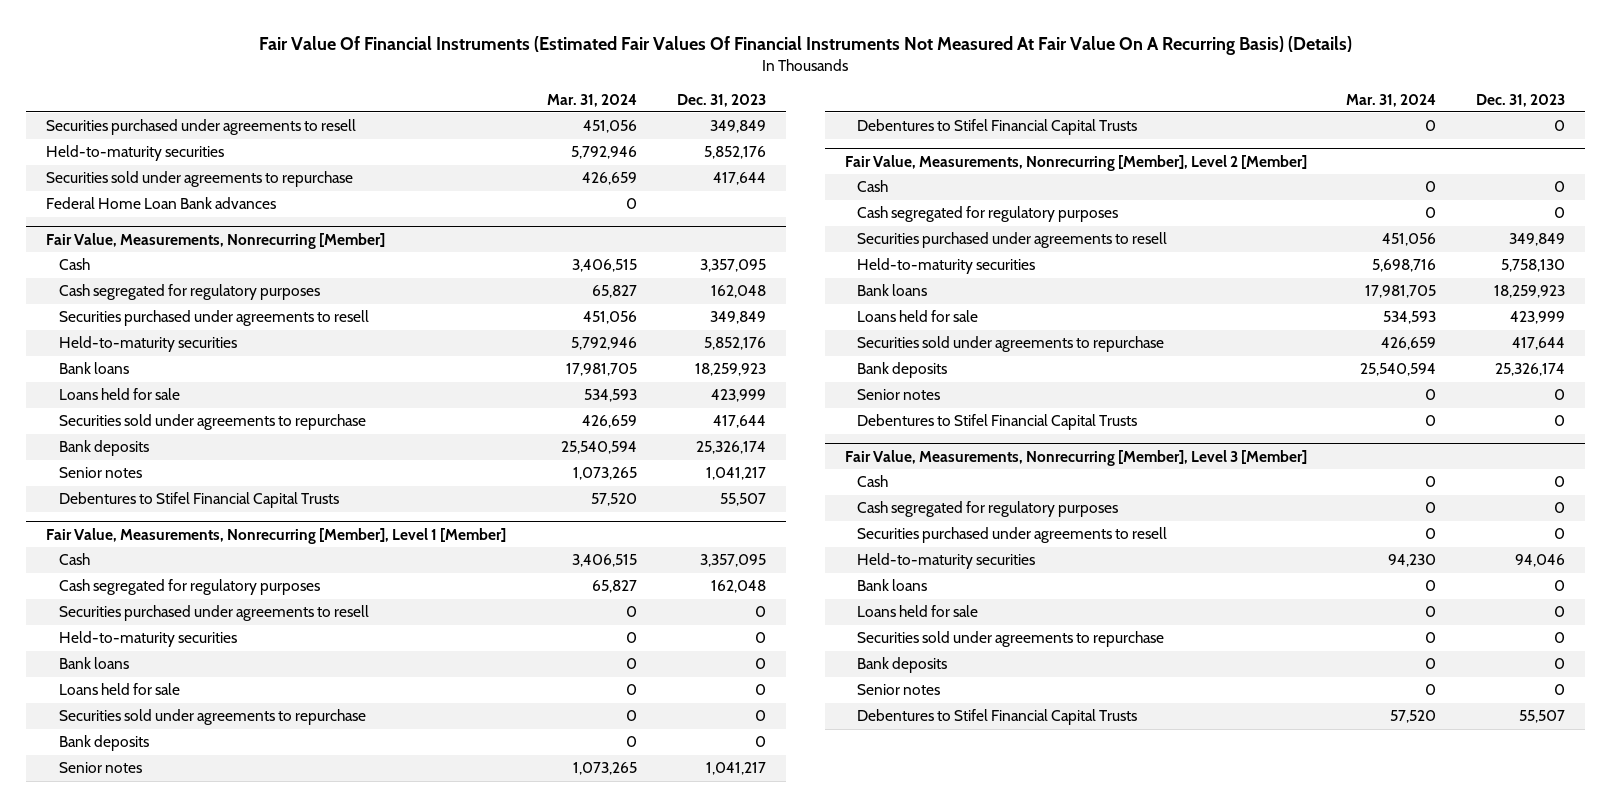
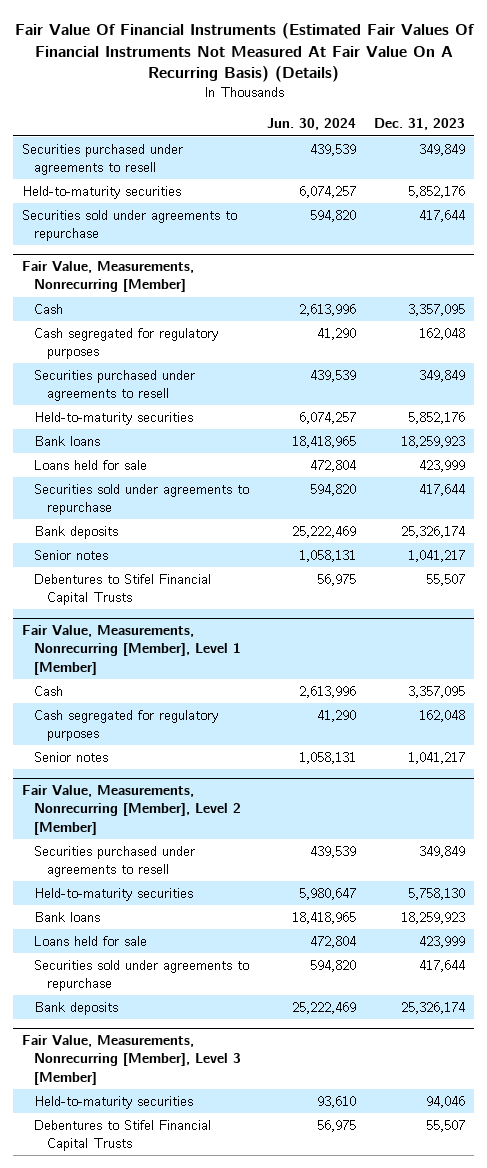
[547,93,638,107] Mar. 31, 2024 -> none
none -> [267,118,357,131] Jun. 30, 2024
[45,197,276,210] Federal Home Loan Bank advances -> none
[58,605,369,622] Securities purchased under agreements to resell -> none
[58,631,237,648] Held-to-maturity securities -> none
[58,657,129,670] Bank loans -> none
[58,683,180,696] Loans held for sale -> none
[58,709,366,726] Securities sold under agreements to repurchase -> none
[58,735,149,752] Bank deposits -> none
[857,119,1138,136] Debentures to Stifel Financial Capital Trusts -> none
[857,180,889,193] Cash -> none
[857,206,1119,223] Cash segregated for regulatory purposes -> none
[857,389,941,401] Senior notes -> none
[857,414,1138,431] Debentures to Stifel Financial Capital Trusts -> none
[857,475,889,488] Cash -> none
[857,501,1119,518] Cash segregated for regulatory purposes -> none
[857,527,1168,544] Securities purchased under agreements to resell -> none
[857,579,928,592] Bank loans -> none
[857,605,979,618] Loans held for sale -> none
[857,631,1165,648] Securities sold under agreements to repurchase -> none
[857,657,948,674] Bank deposits -> none
[857,684,941,696] Senior notes -> none

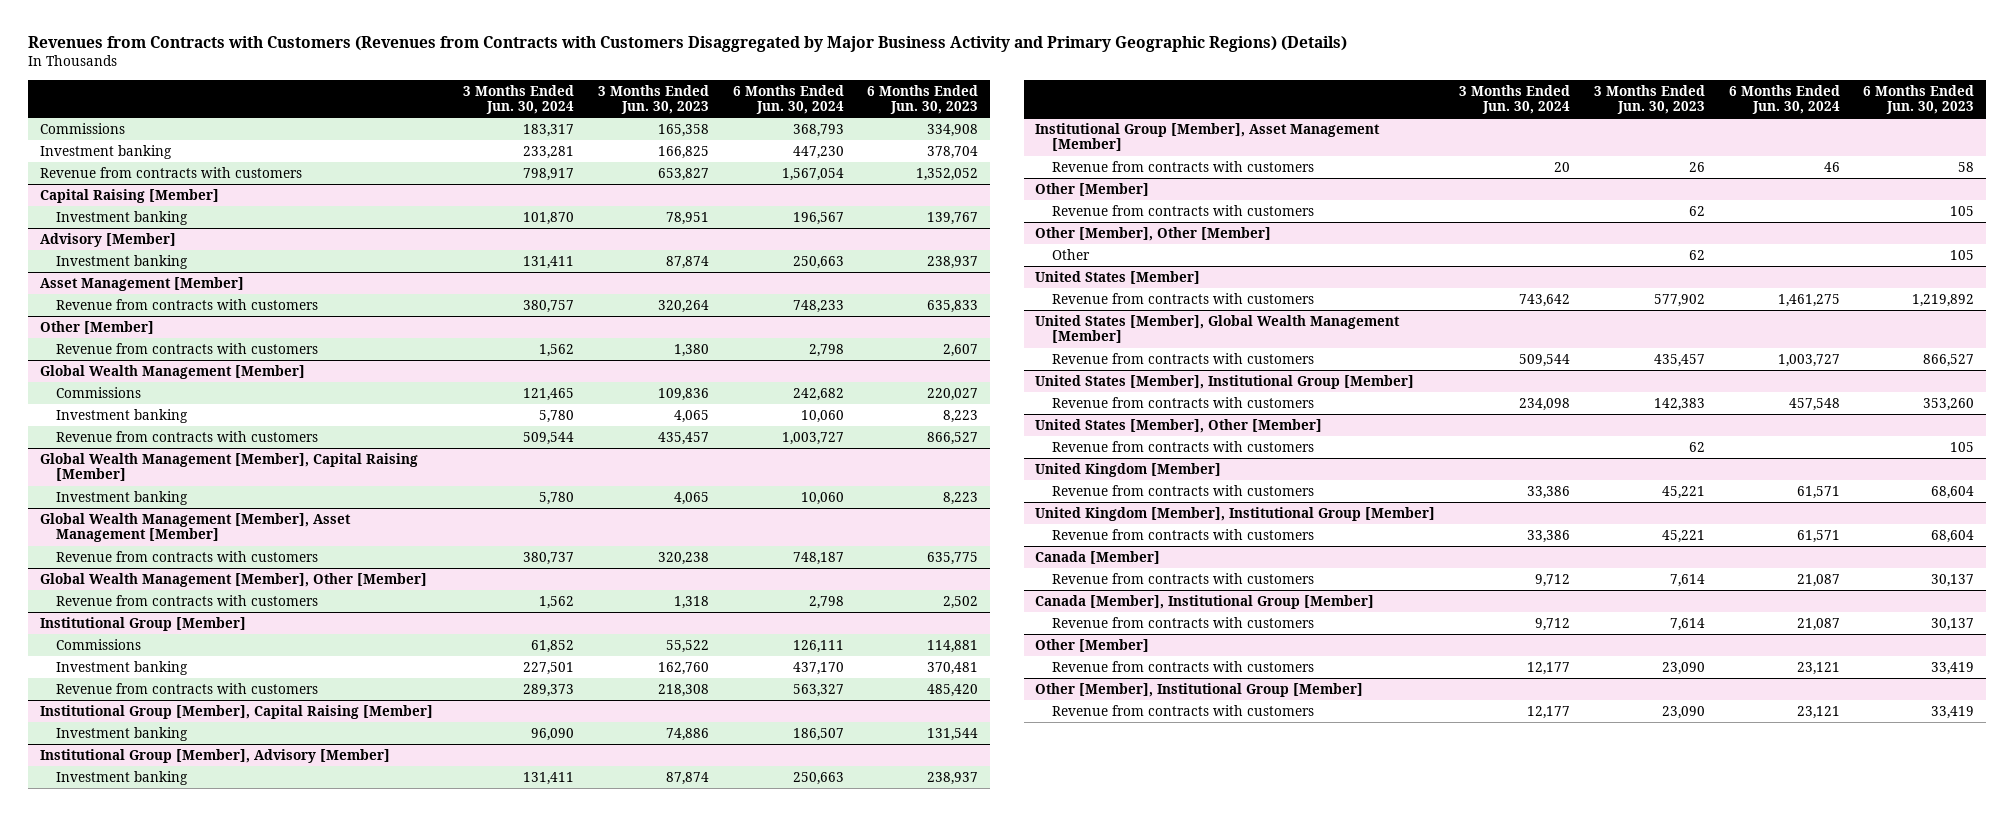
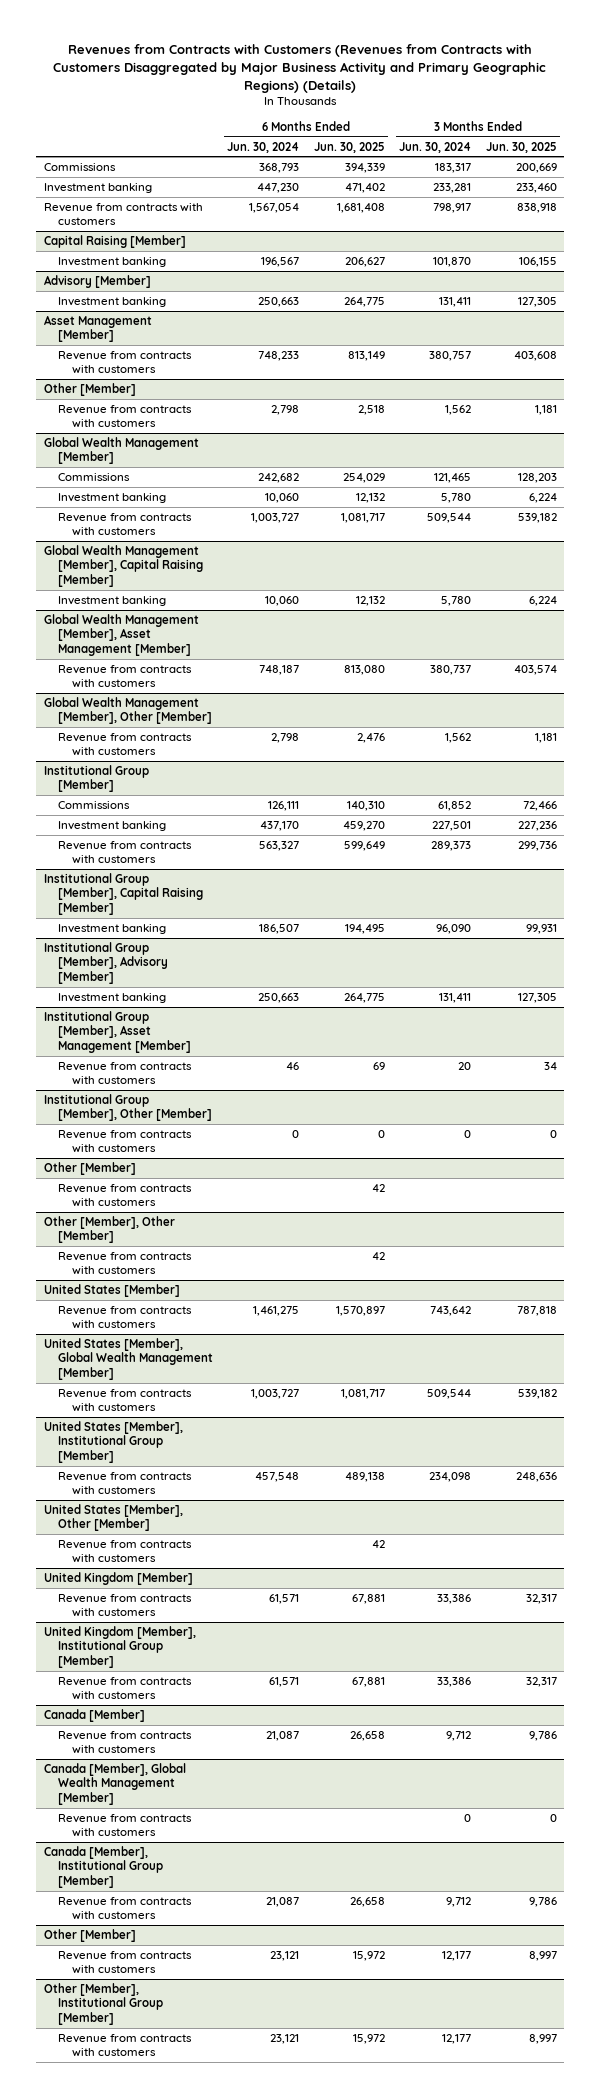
[598,84,710,115] 3 Months Ended Jun. 30, 2023 -> none
[867,84,979,115] 6 Months Ended Jun. 30, 2023 -> none
none -> [313,141,385,153] Jun. 30, 2025
none -> [485,141,557,153] Jun. 30, 2025
none -> [43,1093,212,1122] Institutional Group [Member], Other [Member]
none -> [57,1129,192,1154] Revenue from contracts with customers
[1051,248,1090,260] Other -> none
none -> [57,1251,192,1276] Revenue from contracts with customers
none -> [43,1762,186,1805] Canada [Member], Global Wealth Management [Member]
none -> [57,1813,192,1838] Revenue from contracts with customers

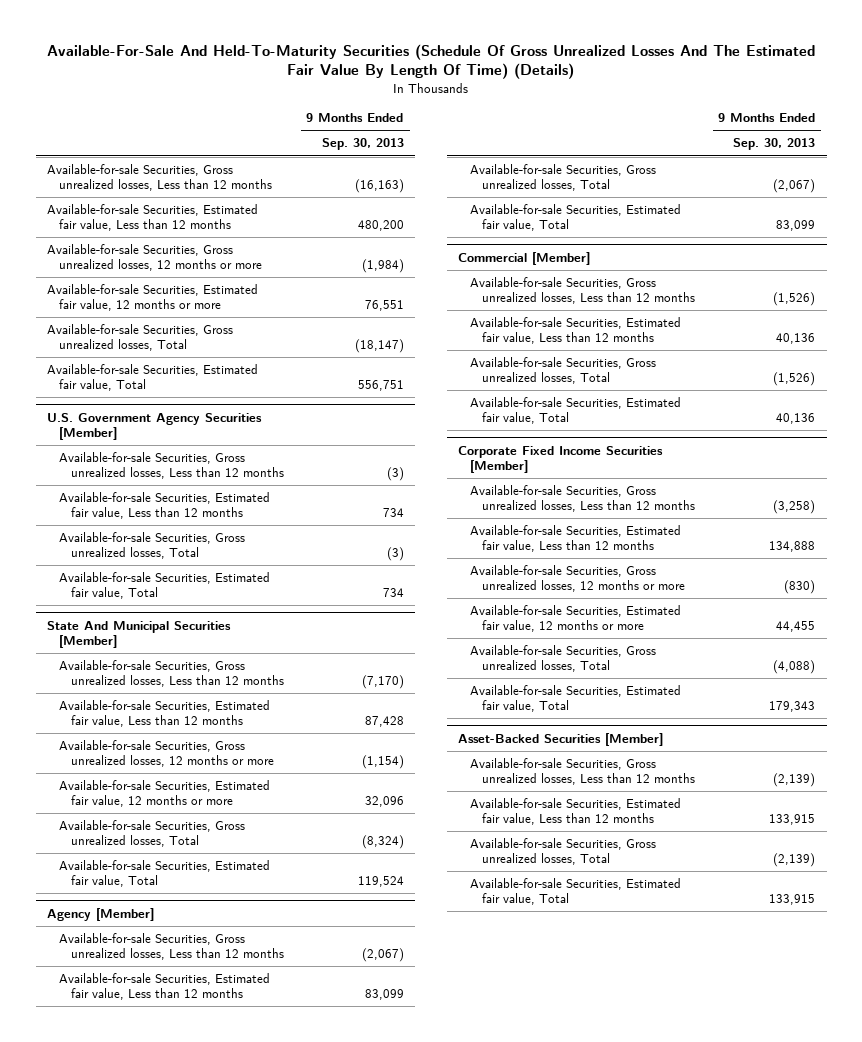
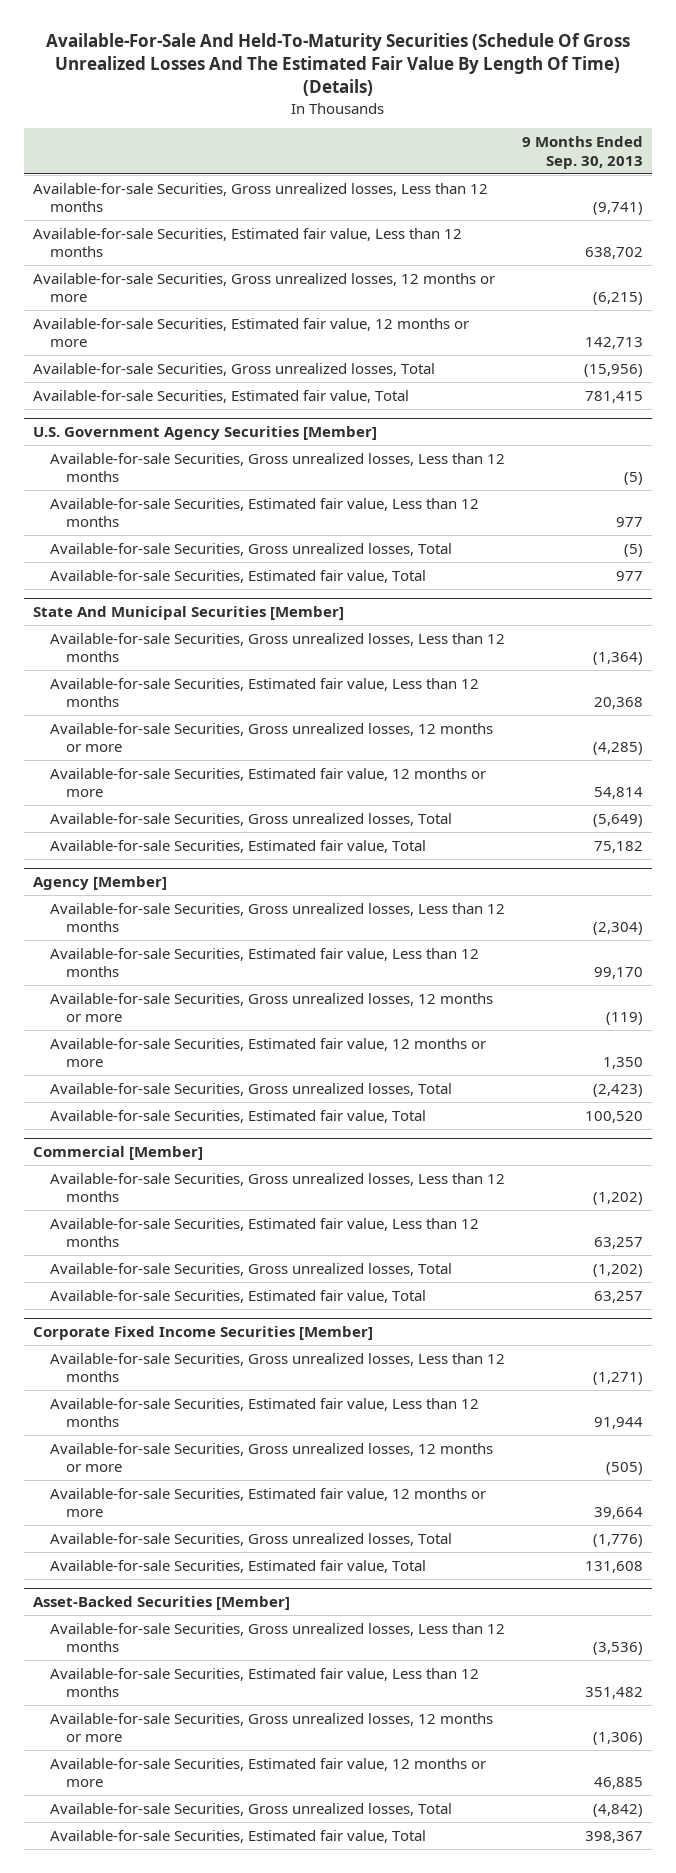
[354,179,404,194] (16,163) -> [593,202,644,216] (9,741)
[357,220,404,232] 480,200 -> [585,247,644,260] 638,702
[361,259,404,274] (1,984) -> [593,292,644,306] (6,215)
[364,300,404,312] 76,551 -> [585,337,644,350] 142,713
[354,339,404,354] (18,147) -> [584,363,644,377] (15,956)
[357,380,404,392] 556,751 -> [585,390,644,403] 781,415
[386,467,404,482] (3) -> [624,472,644,486] (5)
[382,508,404,518] 734 -> [616,517,644,528] 977
[386,547,404,562] (3) -> [624,543,644,557] (5)
[382,588,404,598] 734 -> [616,570,644,581] 977
[361,675,404,690] (7,170) -> [593,652,644,666] (1,364)
[364,716,404,728] 87,428 -> [594,697,644,710] 20,368
[361,755,404,770] (1,154) -> [593,742,644,756] (4,285)
[364,796,404,808] 32,096 -> [594,787,644,800] 54,814
[361,835,404,850] (8,324) -> [593,813,644,827] (5,649)
[357,876,404,888] 119,524 -> [594,840,644,853] 75,182
[361,948,404,963] (2,067) -> [593,922,644,936] (2,304)
[364,989,404,1001] 83,099 -> [594,967,644,980] 99,170
none -> [49,992,493,1023] Available-for-sale Securities, Gross unrealized losses, 12 months or more
none -> [49,1037,486,1068] Available-for-sale Securities, Estimated fair value, 12 months or more
[773,179,816,194] (2,067) -> [593,1083,644,1097] (2,423)
[776,220,816,232] 83,099 -> [585,1110,644,1123] 100,520
[773,292,816,307] (1,526) -> [593,1192,644,1206] (1,202)
[776,333,816,345] 40,136 -> [594,1237,644,1250] 63,257
[773,372,816,387] (1,526) -> [593,1263,644,1277] (1,202)
[776,413,816,425] 40,136 -> [594,1290,644,1303] 63,257
[773,500,816,515] (3,258) -> [593,1372,644,1386] (1,271)
[769,541,816,553] 134,888 -> [594,1417,644,1430] 91,944
[784,580,816,595] (830) -> [606,1462,644,1476] (505)
[776,621,816,633] 44,455 -> [594,1507,644,1520] 39,664
[773,660,816,675] (4,088) -> [593,1533,644,1547] (1,776)
[769,701,816,713] 179,343 -> [585,1560,644,1573] 131,608
[773,773,816,788] (2,139) -> [593,1642,644,1656] (3,536)
[769,814,816,826] 133,915 -> [585,1687,644,1700] 351,482
none -> [49,1712,493,1743] Available-for-sale Securities, Gross unrealized losses, 12 months or more
none -> [49,1757,486,1788] Available-for-sale Securities, Estimated fair value, 12 months or more
[773,853,816,868] (2,139) -> [593,1803,644,1817] (4,842)
[769,894,816,906] 133,915 -> [585,1830,644,1843] 398,367

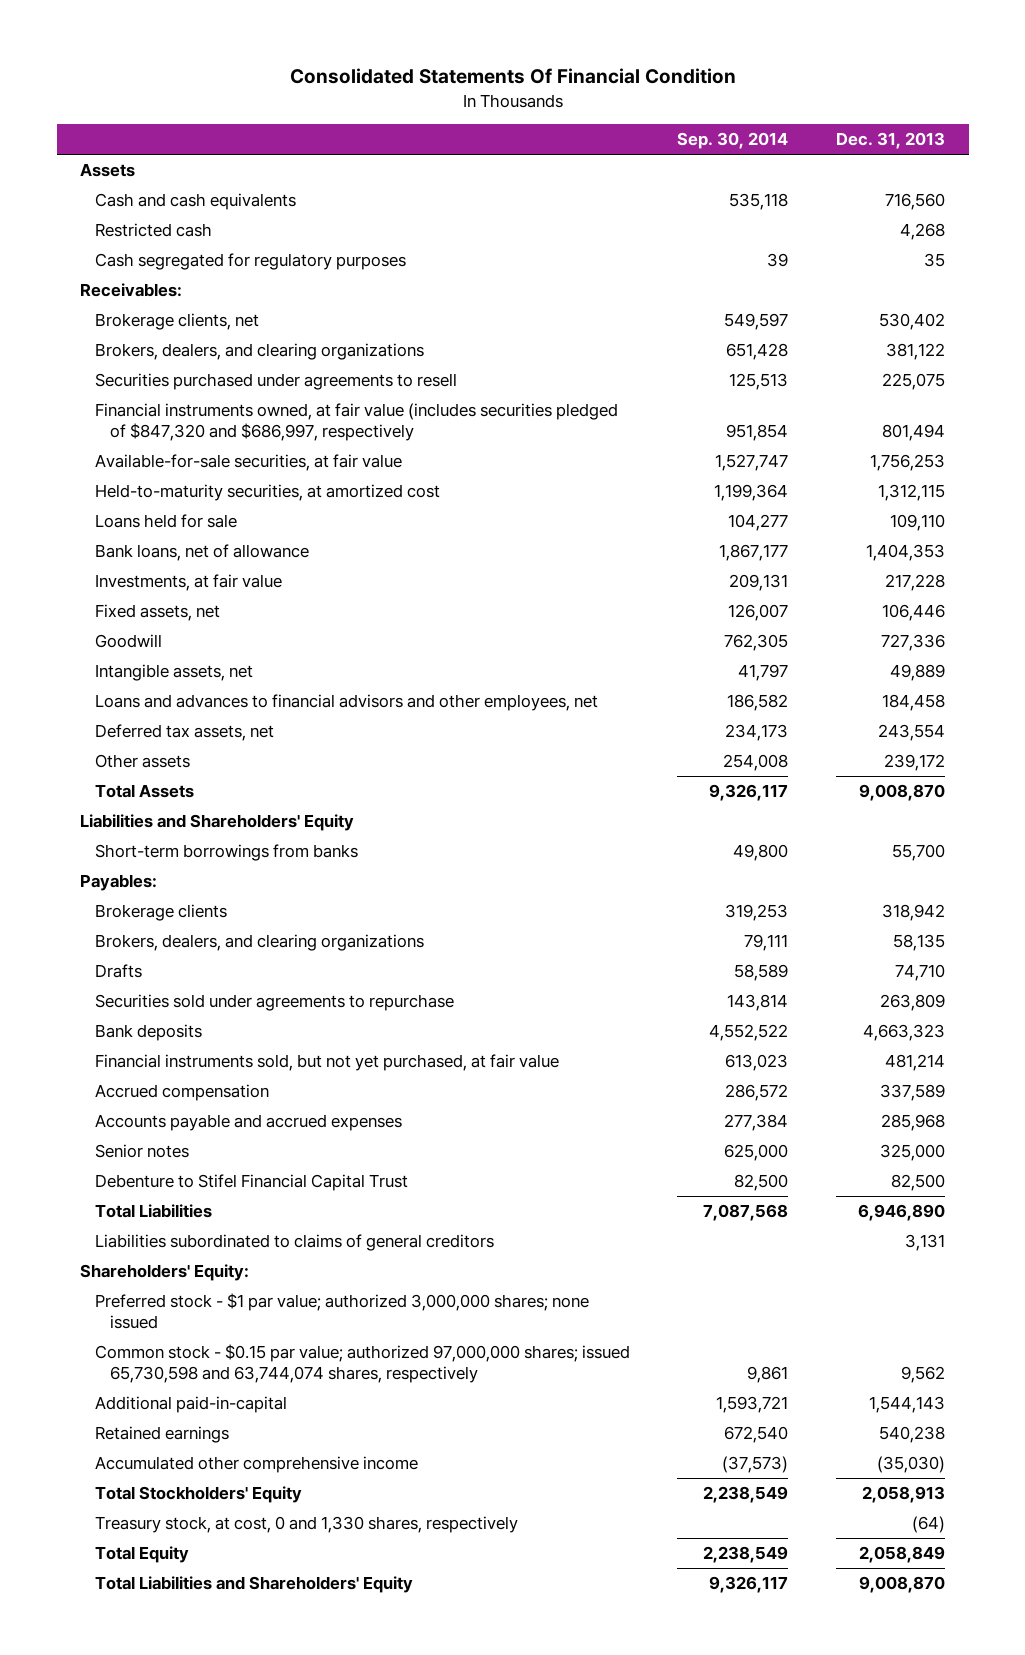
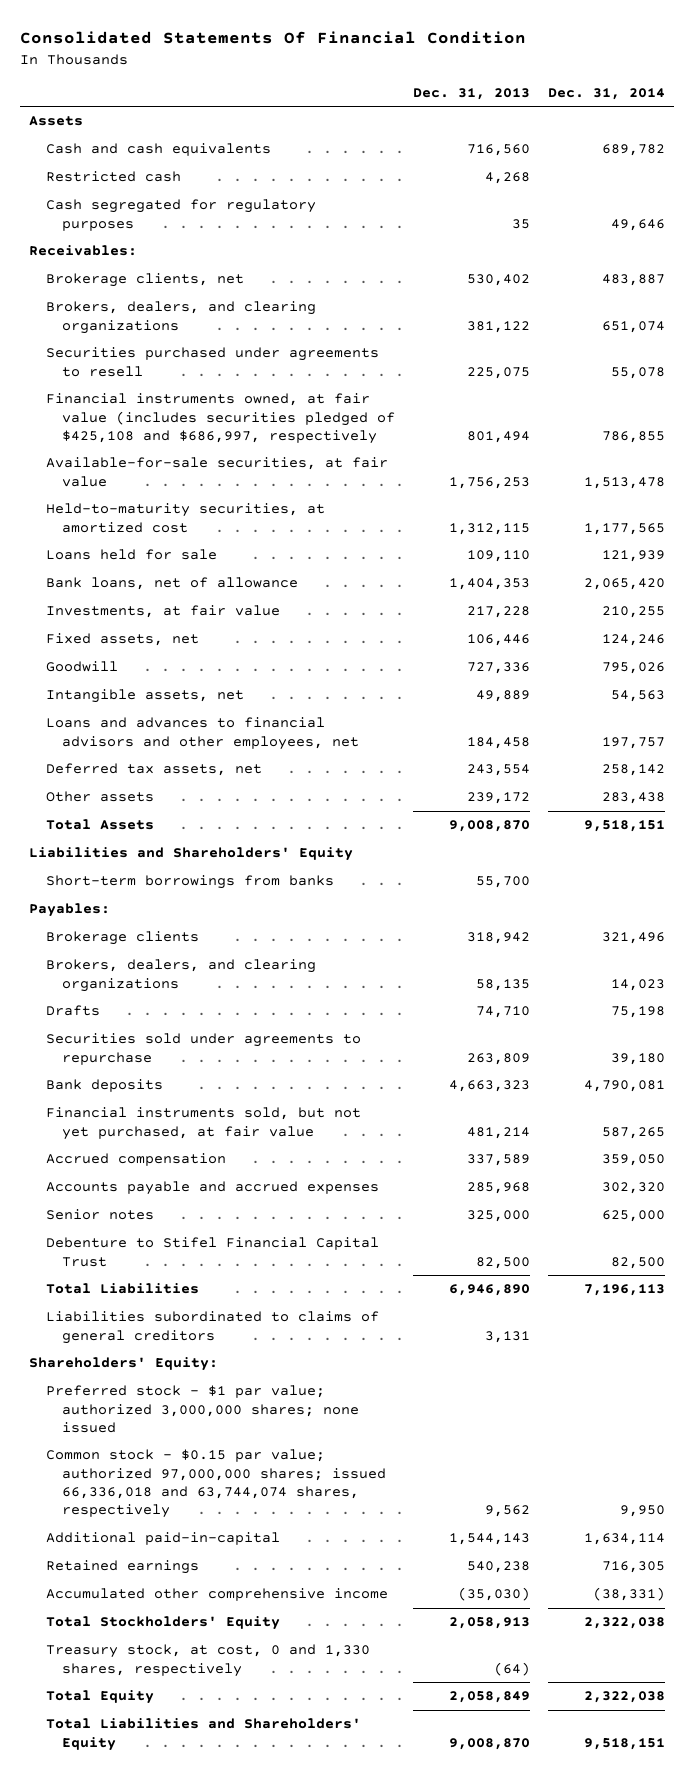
[677,131,789,149] Sep. 30, 2014 -> none
none -> [547,87,665,100] Dec. 31, 2014
[95,403,619,442] Financial instruments owned, at fair value (includes securities pledged of $847,320 and $686,997, respectively -> [45,393,396,444] Financial instruments owned, at fair value (includes securities pledged of $425,108 and $686,997, respectively
[95,1344,631,1384] Common stock - $0.15 par value; authorized 97,000,000 shares; issued 65,730,598 and 63,744,074 shares, respectively -> [45,1449,387,1519] Common stock - $0.15 par value; authorized 97,000,000 shares; issued 66,336,018 and 63,744,074 shares, respectively

